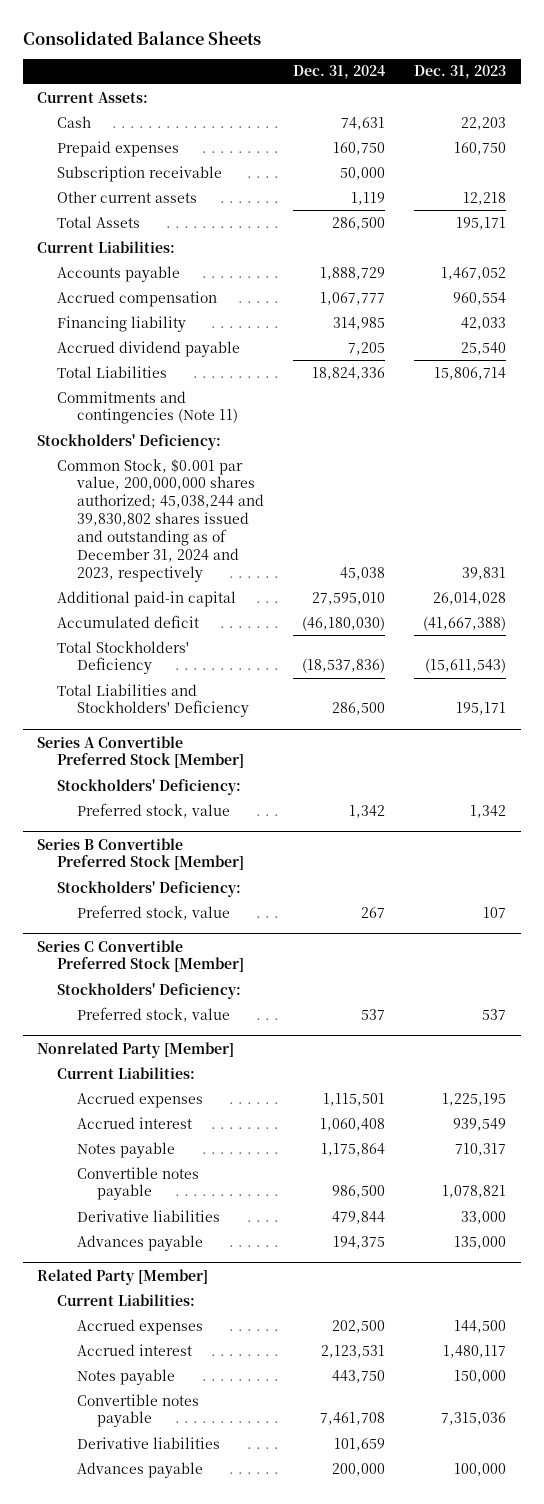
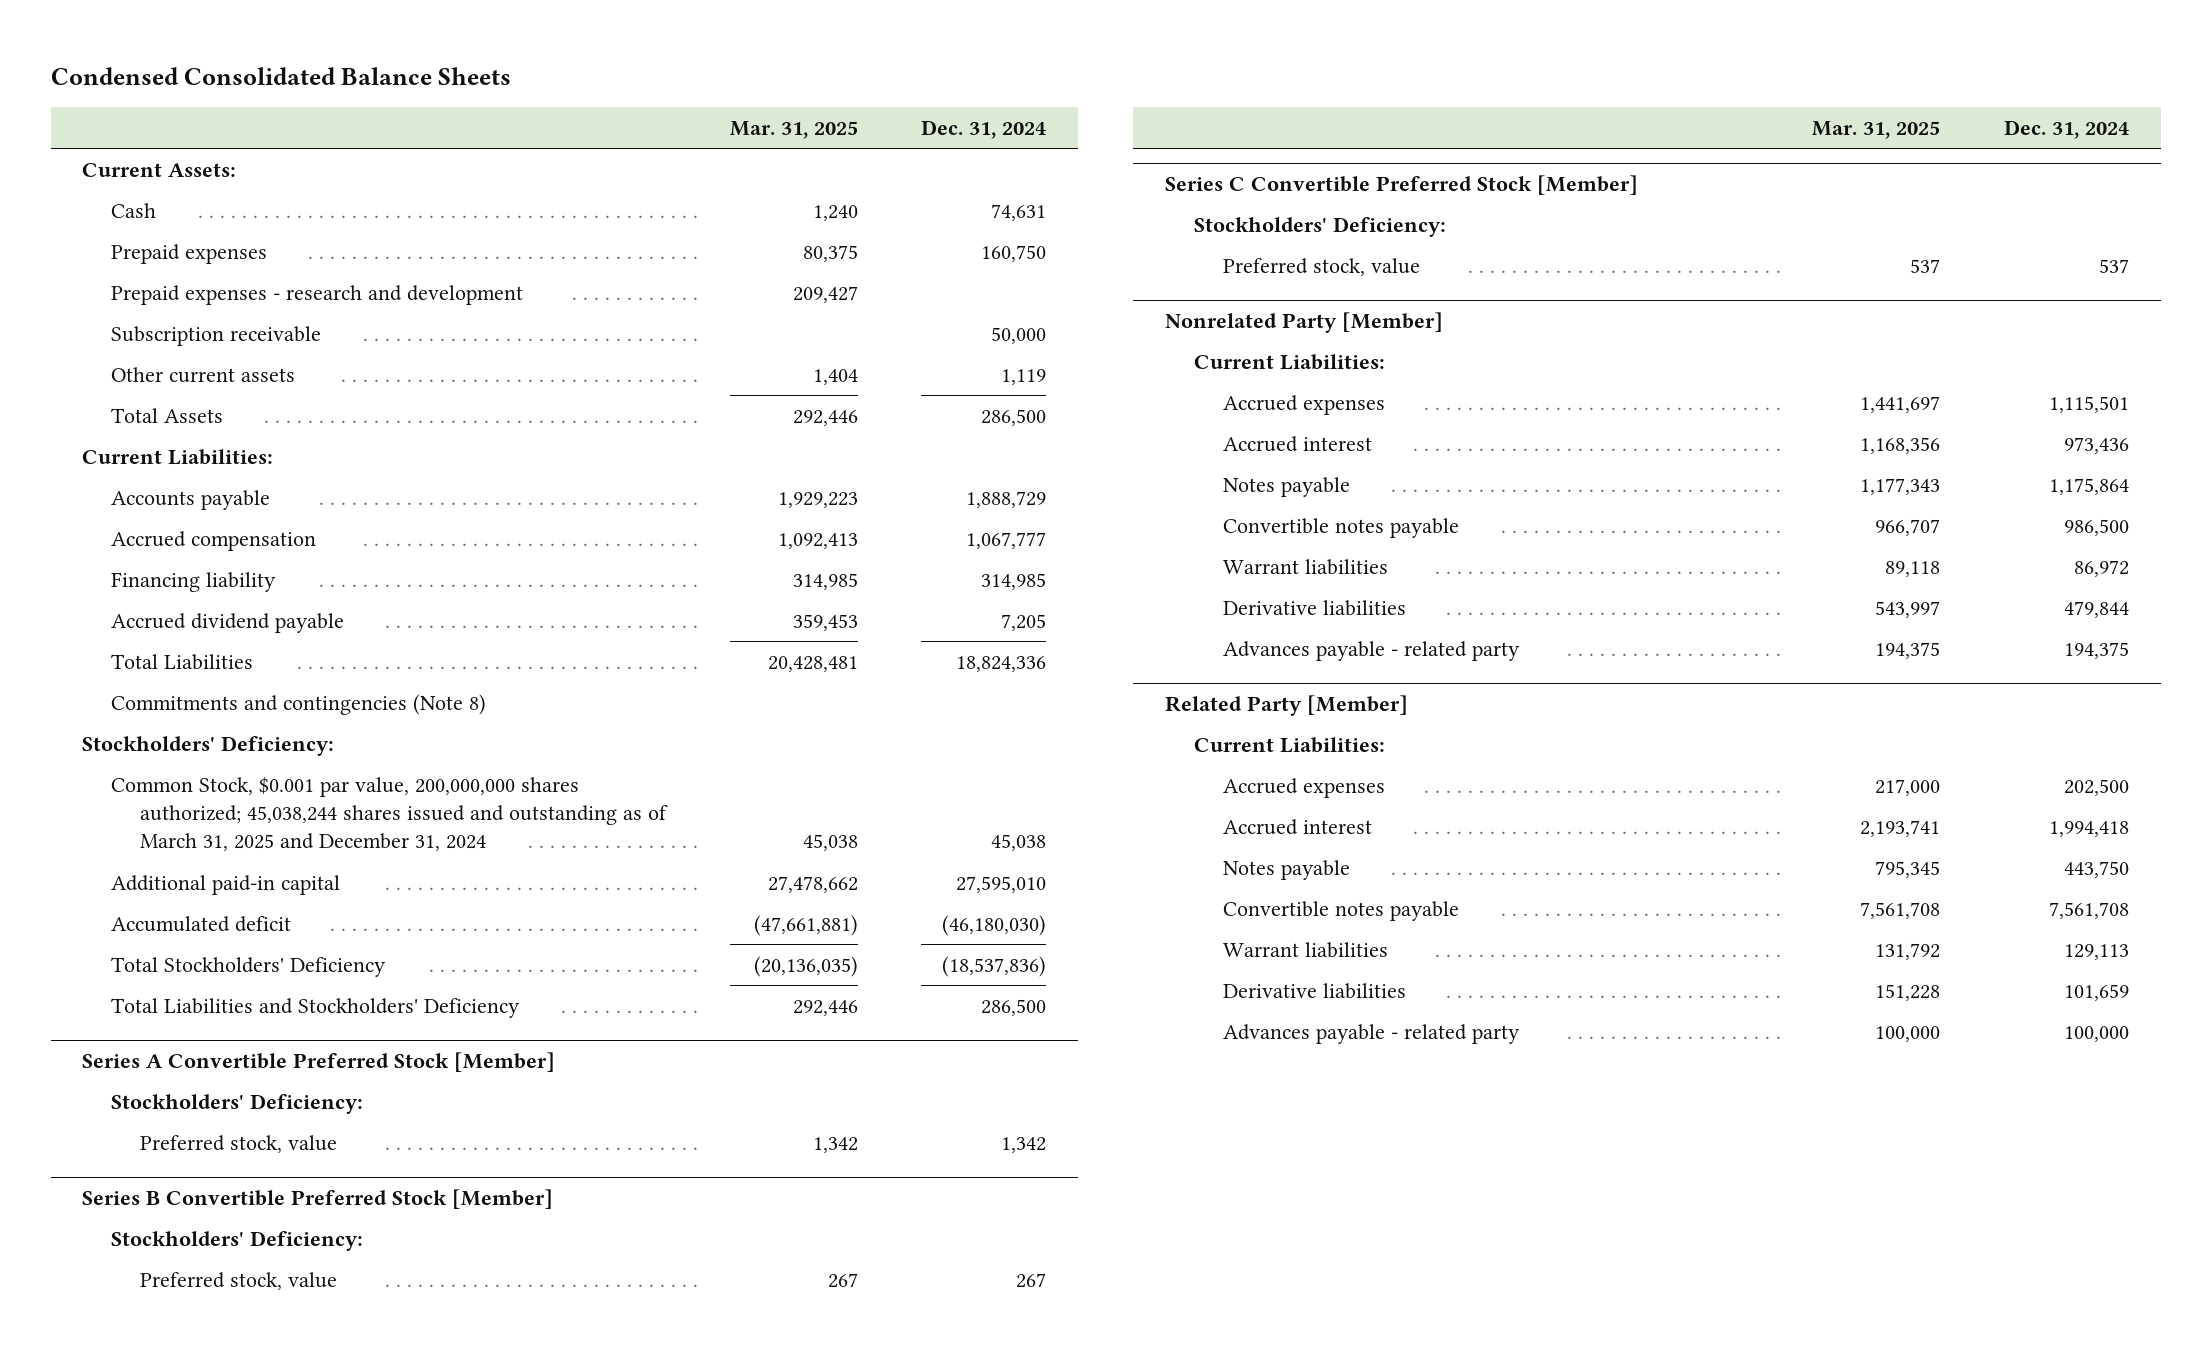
[22,30,261,45] Consolidated Balance Sheets -> [50,66,511,85] Condensed Consolidated Balance Sheets
[414,65,507,80] Dec. 31, 2023 -> none
none -> [729,120,858,139] Mar. 31, 2025
none -> [111,284,524,305] Prepaid expenses - research and development
[57,390,239,425] Commitments and contingencies (Note 11) -> [111,693,487,715] Commitments and contingencies (Note 8)
[57,458,265,582] Common Stock, $0.001 par value, 200,000,000 shares authorized; 45,038,244 and 39,830,802 shares issued and outstanding as of December 31, 2024 and 2023, respectively -> [111,776,668,852] Common Stock, $0.001 par value, 200,000,000 shares authorized; 45,038,244 shares issued and outstanding as of March 31, 2025 and December 31, 2024
[320,1117,386,1131] 1,060,408 -> [2064,436,2130,454] 973,436
none -> [1222,558,1388,575] Warrant liabilities
[77,1234,204,1251] Advances payable -> [1222,640,1520,661] Advances payable - related party
[321,1344,386,1358] 2,123,531 -> [2049,820,2130,837] 1,994,418
[320,1412,386,1426] 7,461,708 -> [2049,901,2130,919] 7,561,708
none -> [1222,941,1388,958] Warrant liabilities
[77,1461,204,1478] Advances payable -> [1222,1023,1520,1044] Advances payable - related party
[332,1462,386,1476] 200,000 -> [2064,1025,2130,1042] 100,000

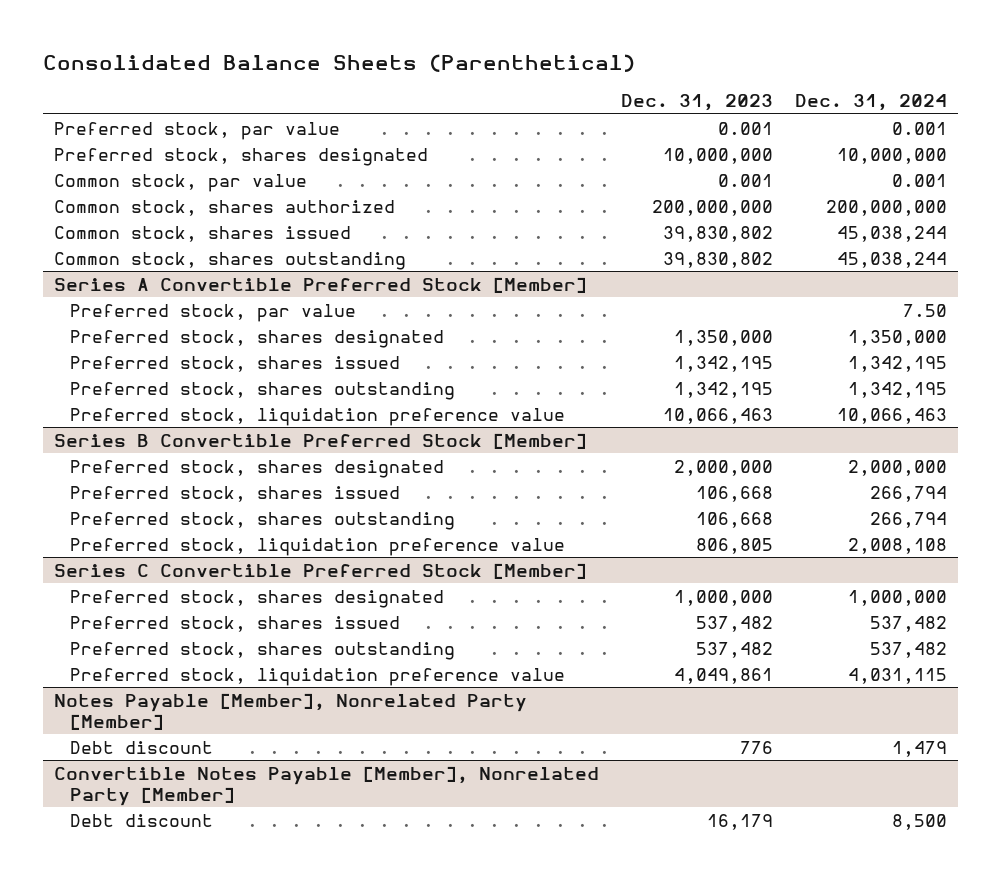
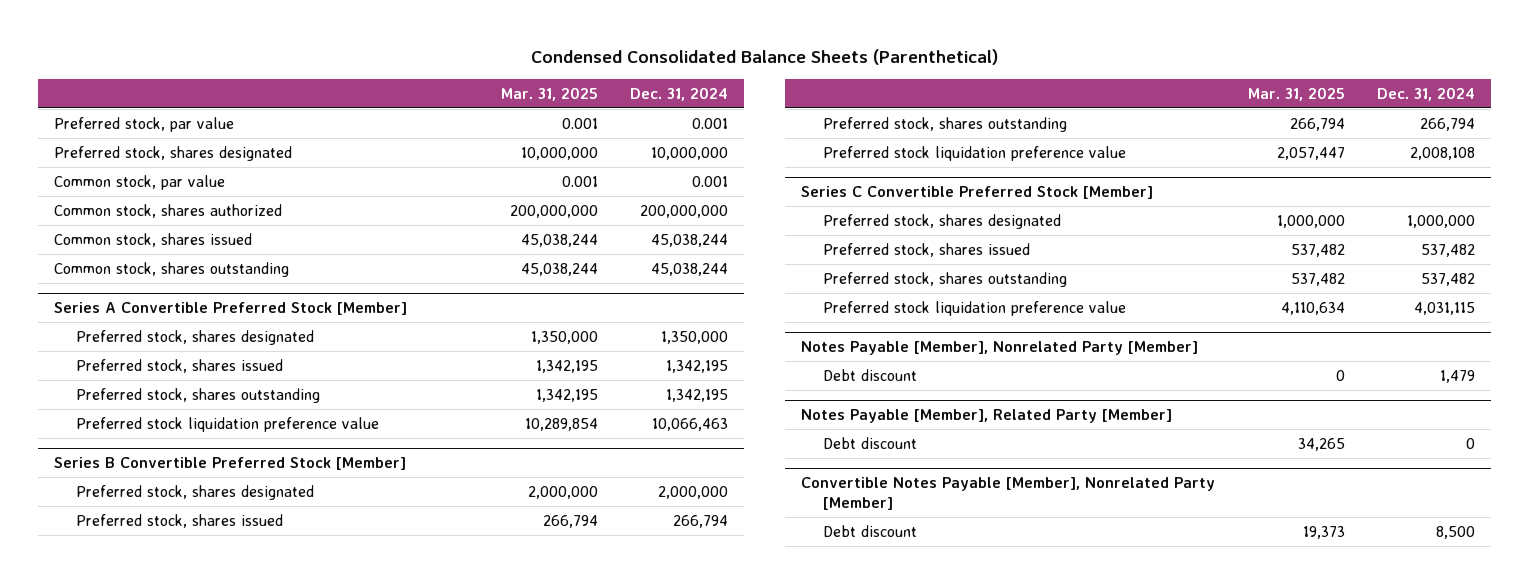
[43,54,636,73] Consolidated Balance Sheets (Parenthetical) -> [530,48,998,65] Condensed Consolidated Balance Sheets (Parenthetical)
[620,94,773,112] Dec. 31, 2023 -> none
none -> [500,86,598,101] Mar. 31, 2025
[70,303,357,322] Preferred stock, par value -> none
[70,407,566,426] Preferred stock, liquidation preference value -> [76,417,380,433] Preferred stock liquidation preference value
[70,537,566,556] Preferred stock, liquidation preference value -> [823,146,1127,162] Preferred stock liquidation preference value
[70,667,566,686] Preferred stock, liquidation preference value -> [823,301,1127,317] Preferred stock liquidation preference value
none -> [800,409,1172,424] Notes Payable [Member], Related Party [Member]
none -> [823,437,918,450] Debt discount

